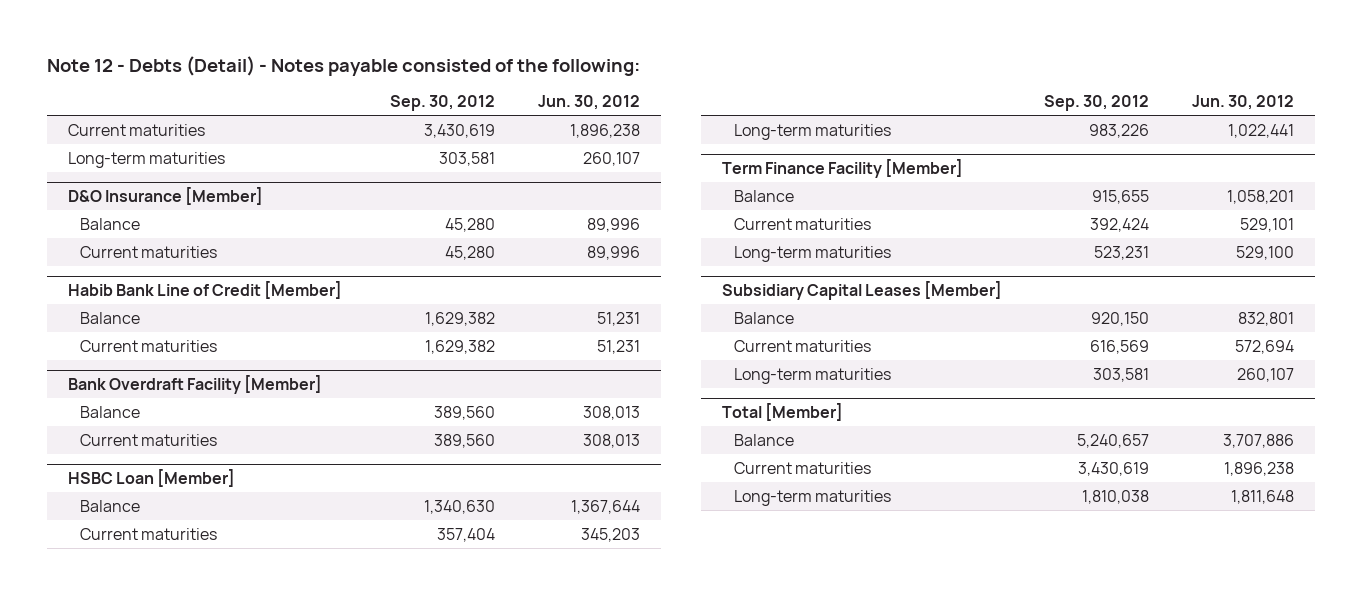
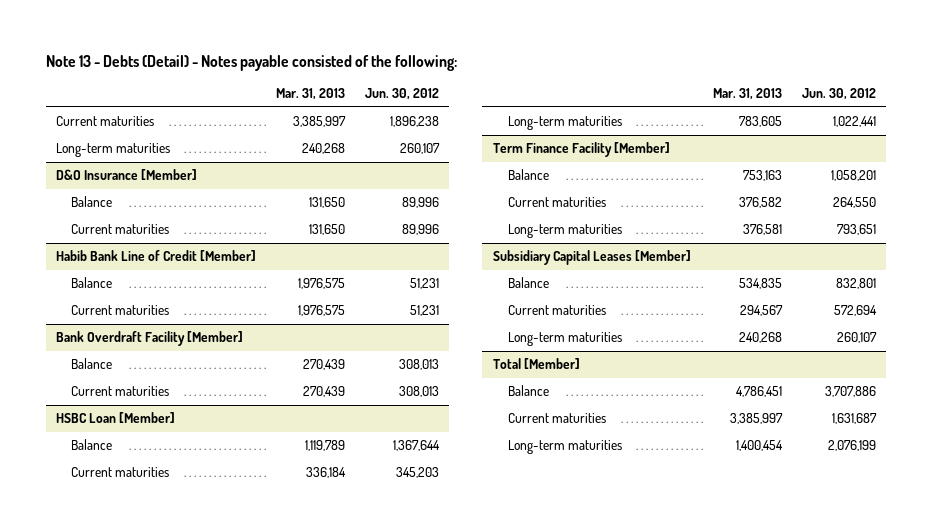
[46,55,640,76] Note 12 - Debts (Detail) - Notes payable consisted of the following: -> [45,54,457,71] Note 13 - Debts (Detail) - Notes payable consisted of the following:
[390,95,496,112] Sep. 30, 2012 -> none
none -> [276,88,346,101] Mar. 31, 2013
[1239,217,1294,232] 529,101 -> [832,197,876,209] 264,550
[1235,245,1294,260] 529,100 -> [836,224,876,236] 793,651
[1223,461,1294,476] 1,896,238 -> [831,413,877,425] 1,631,687
[1230,489,1294,504] 1,811,648 -> [827,440,876,452] 2,076,199

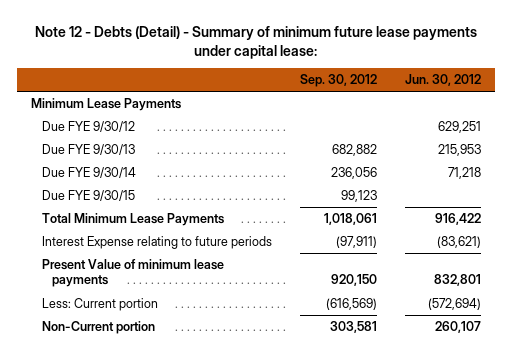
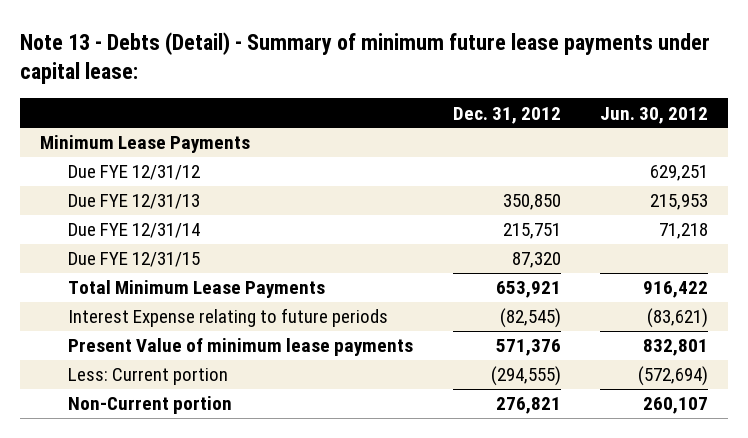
[35,25,478,59] Note 12 - Debts (Detail) - Summary of minimum future lease payments under capital lease: -> [20,31,711,85] Note 13 - Debts (Detail) - Summary of minimum future lease payments under capital lease:
[299,74,377,88] Sep. 30, 2012 -> none
none -> [452,106,561,124] Dec. 31, 2012
[41,121,135,133] Due FYE 9/30/12 -> [68,165,201,181] Due FYE 12/31/12
[41,144,135,156] Due FYE 9/30/13 -> [68,194,201,210] Due FYE 12/31/13
[41,167,136,179] Due FYE 9/30/14 -> [68,223,201,239] Due FYE 12/31/14
[41,190,135,202] Due FYE 9/30/15 -> [68,252,201,268] Due FYE 12/31/15

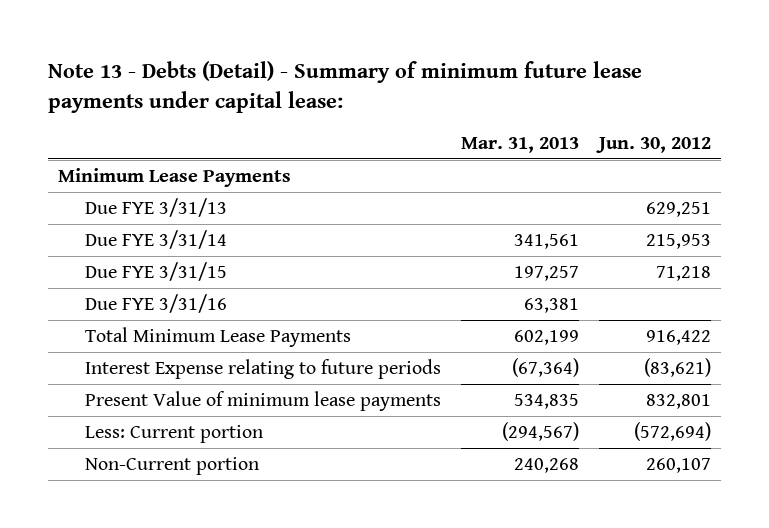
[452,106,561,124] Dec. 31, 2012 -> none
none -> [461,136,580,153] Mar. 31, 2013
[68,165,201,181] Due FYE 12/31/12 -> [85,197,228,217] Due FYE 3/31/13
[68,194,201,210] Due FYE 12/31/13 -> [85,229,228,249] Due FYE 3/31/14
[68,223,201,239] Due FYE 12/31/14 -> [85,261,228,281] Due FYE 3/31/15
[68,252,201,268] Due FYE 12/31/15 -> [85,293,228,313] Due FYE 3/31/16

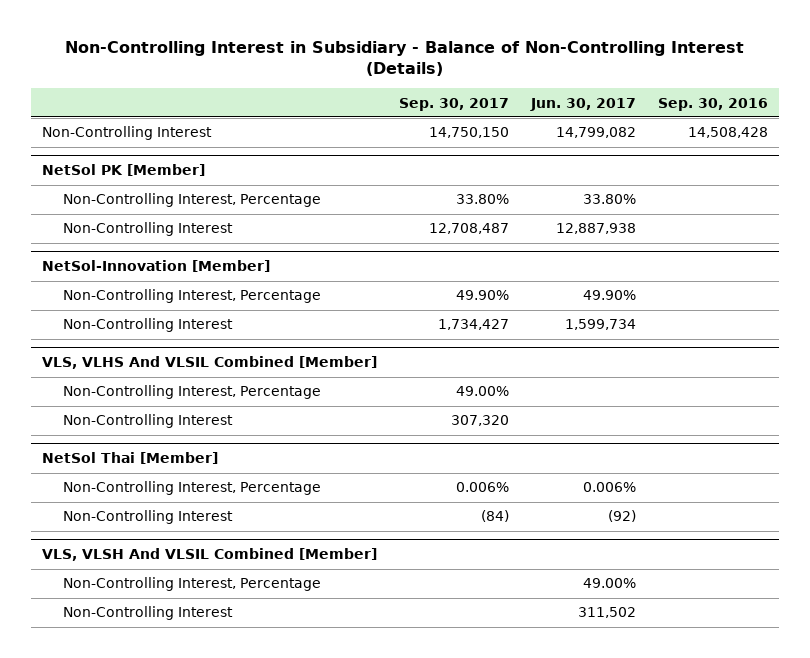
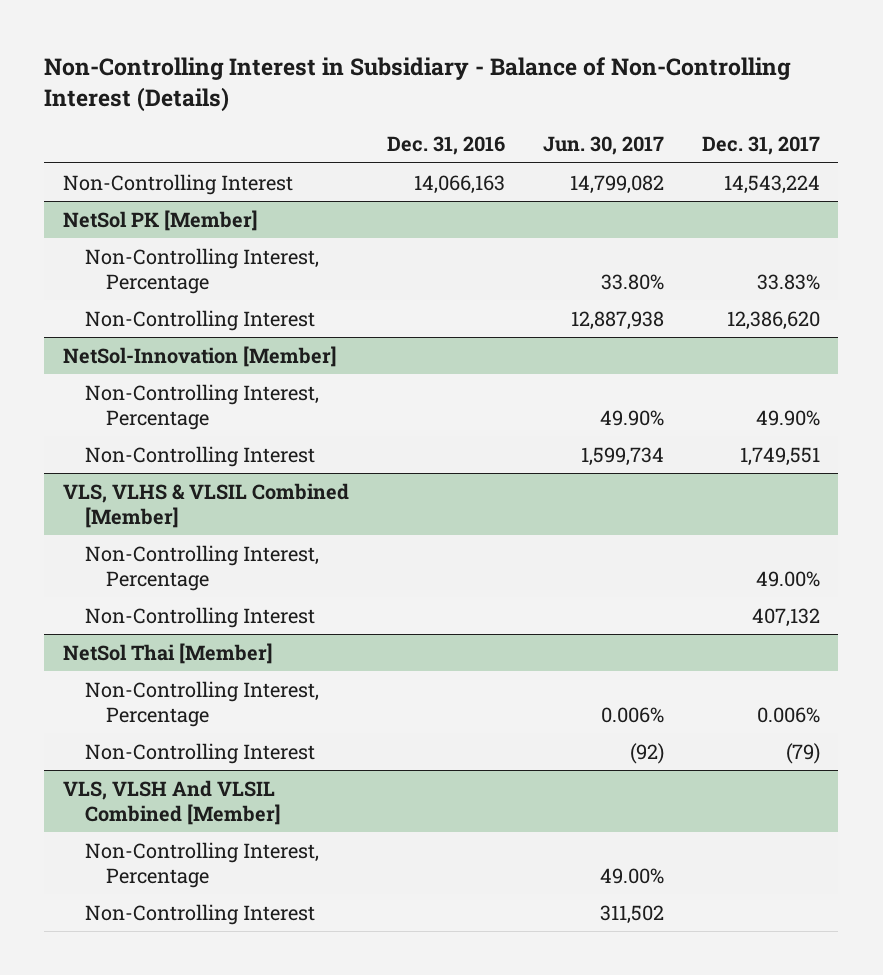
[399,97,510,111] Sep. 30, 2017 -> none
[658,97,769,111] Sep. 30, 2016 -> none
none -> [386,136,505,156] Dec. 31, 2016
none -> [701,136,820,156] Dec. 31, 2017
[42,356,378,370] VLS, VLHS And VLSIL Combined [Member] -> [63,482,350,528] VLS, VLHS & VLSIL Combined [Member]

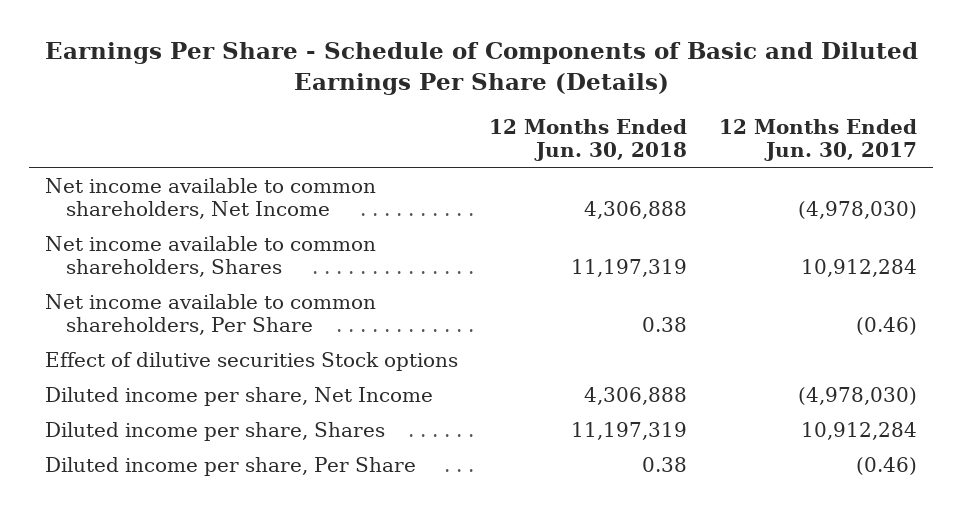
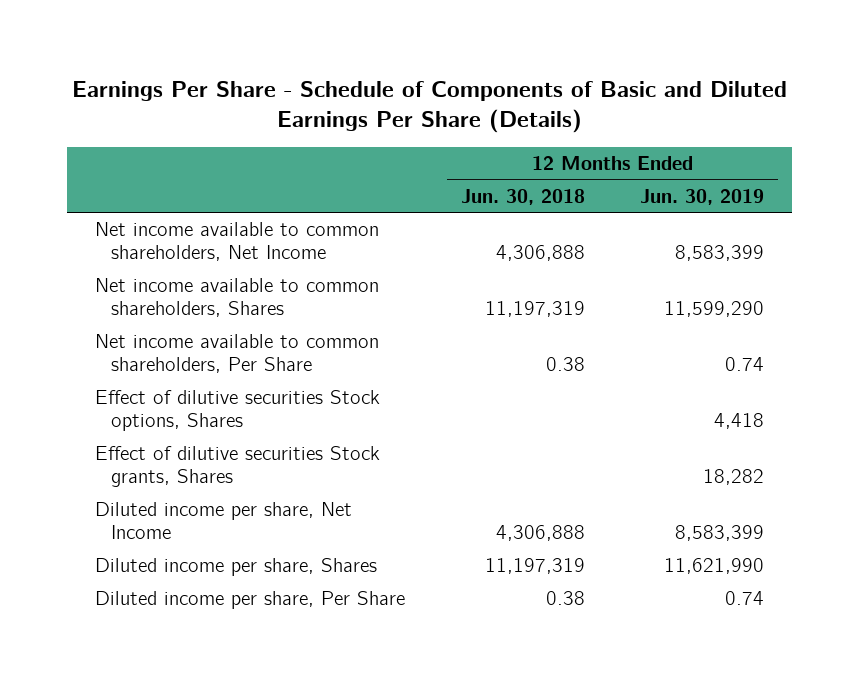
[719,118,918,162] 12 Months Ended Jun. 30, 2017 -> none
none -> [640,188,765,205] Jun. 30, 2019
[44,351,458,371] Effect of dilutive securities Stock options -> [94,390,380,432] Effect of dilutive securities Stock options, Shares
none -> [94,446,380,488] Effect of dilutive securities Stock grants, Shares

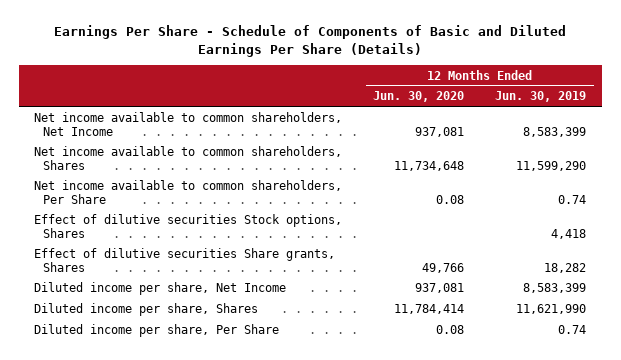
[460,188,585,205] Jun. 30, 2018 -> none
none -> [373,91,465,103] Jun. 30, 2020
[94,446,380,488] Effect of dilutive securities Stock grants, Shares -> [34,248,336,273] Effect of dilutive securities Share grants, Shares

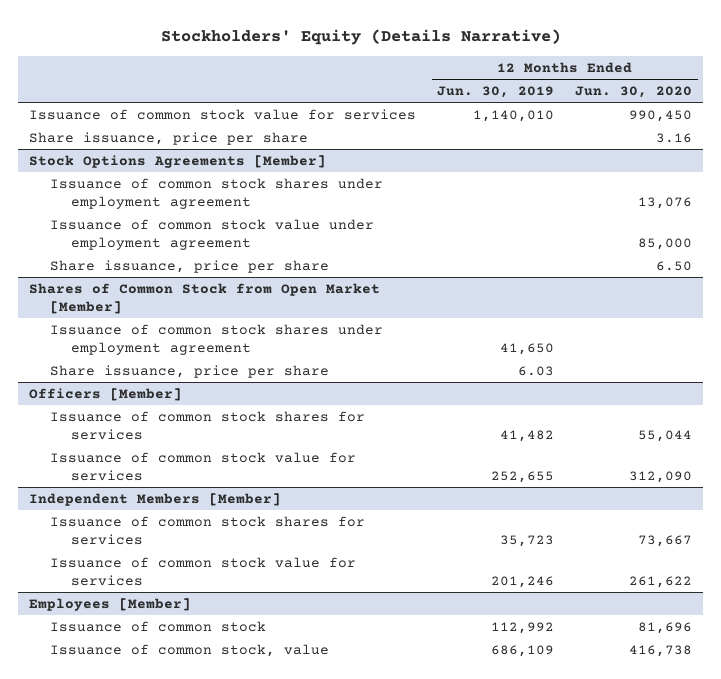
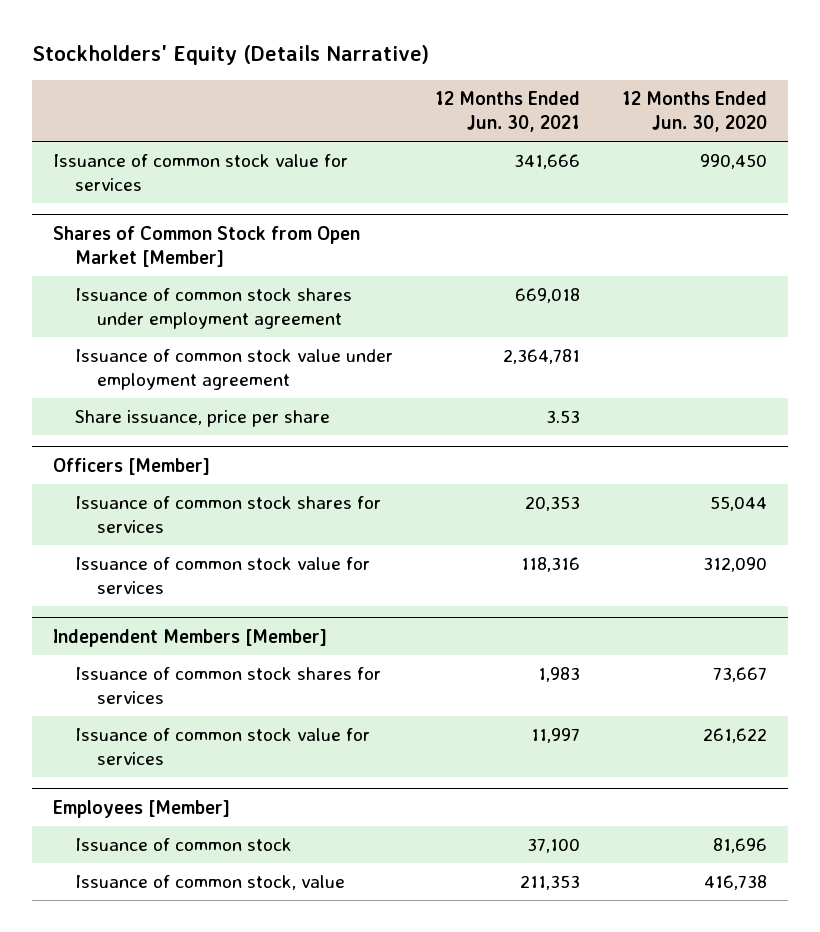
[437,86,555,99] Jun. 30, 2019 -> none
none -> [434,90,580,132] 12 Months Ended Jun. 30, 2021
[29,131,309,145] Share issuance, price per share -> none
[29,154,327,168] Stock Options Agreements [Member] -> none
[49,177,383,209] Issuance of common stock shares under employment agreement -> none
[49,218,374,250] Issuance of common stock value under employment agreement -> none
[49,259,329,273] Share issuance, price per share -> none
none -> [74,349,393,390] Issuance of common stock value under employment agreement

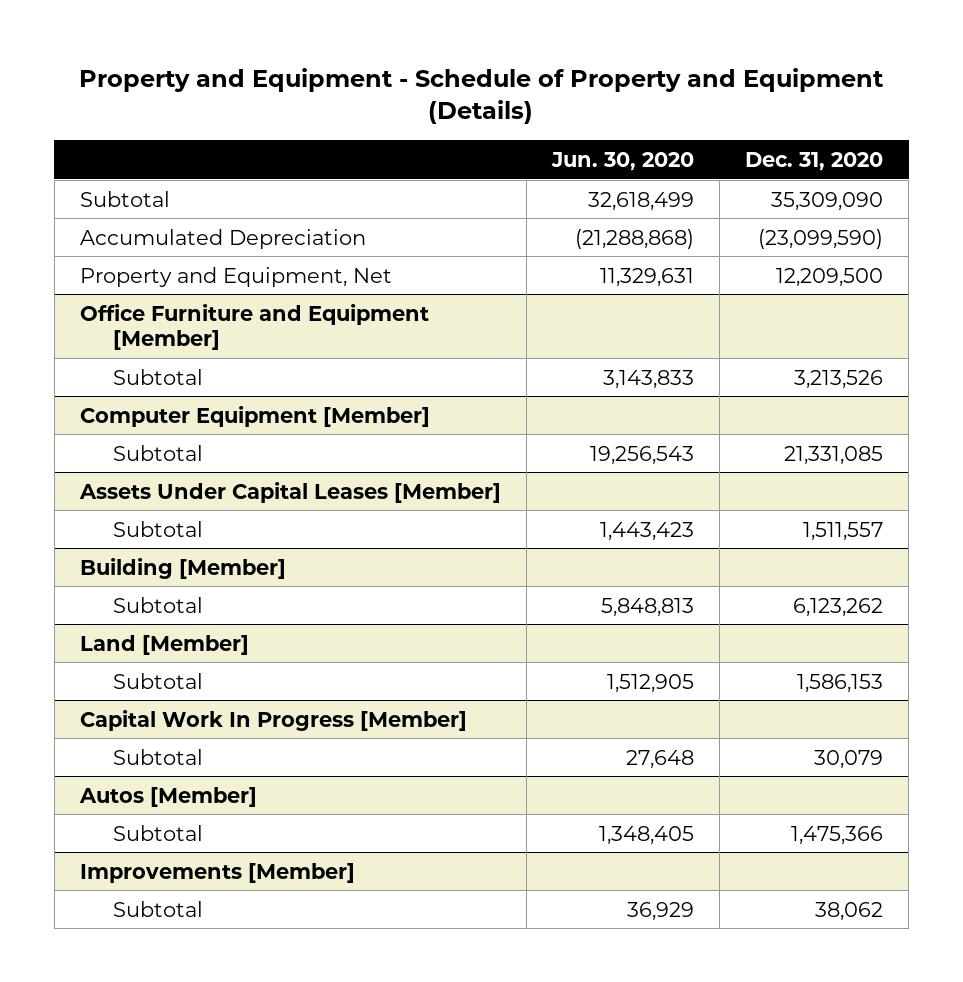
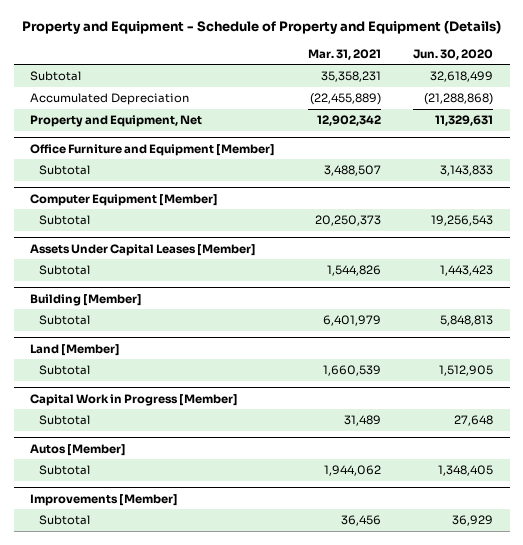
[745,151,884,171] Dec. 31, 2020 -> none
none -> [307,48,381,60] Mar. 31, 2021
[79,709,467,731] Capital Work In Progress [Member] -> [29,393,238,406] Capital Work in Progress [Member]

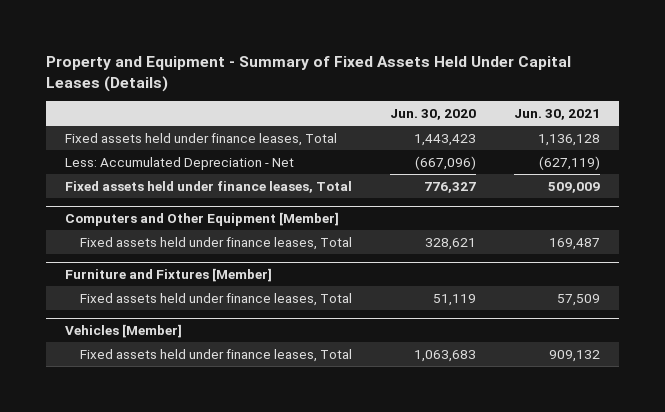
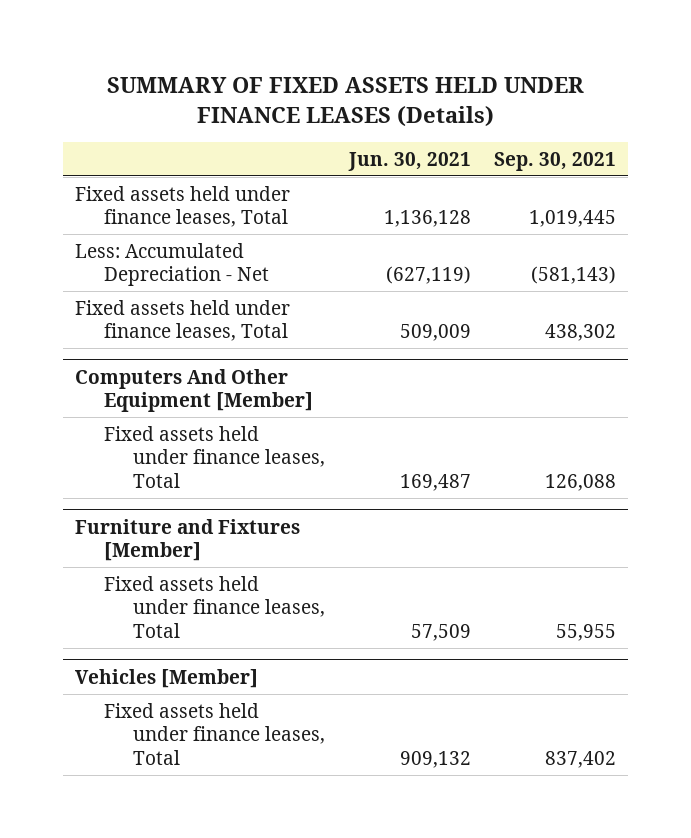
[46,56,572,92] Property and Equipment - Summary of Fixed Assets Held Under Capital Leases (Details) -> [106,77,584,127] SUMMARY OF FIXED ASSETS HELD UNDER FINANCE LEASES (Details)
[390,109,477,121] Jun. 30, 2020 -> none
none -> [494,151,617,171] Sep. 30, 2021
[65,212,340,227] Computers and Other Equipment [Member] -> [75,368,314,413] Computers And Other Equipment [Member]

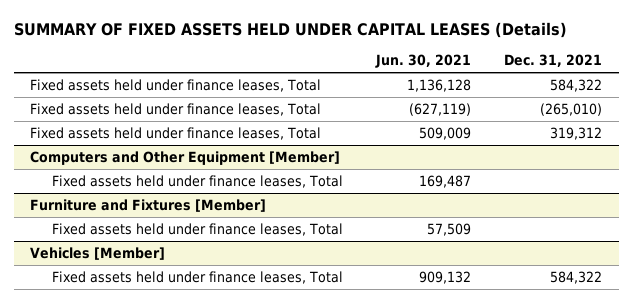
[106,77,584,127] SUMMARY OF FIXED ASSETS HELD UNDER FINANCE LEASES (Details) -> [13,21,567,38] SUMMARY OF FIXED ASSETS HELD UNDER CAPITAL LEASES (Details)
[494,151,617,171] Sep. 30, 2021 -> none
none -> [504,54,603,68] Dec. 31, 2021
[75,242,270,287] Less: Accumulated Depreciation - Net -> [30,102,322,116] Fixed assets held under finance leases, Total
[75,368,314,413] Computers And Other Equipment [Member] -> [30,150,341,165] Computers and Other Equipment [Member]

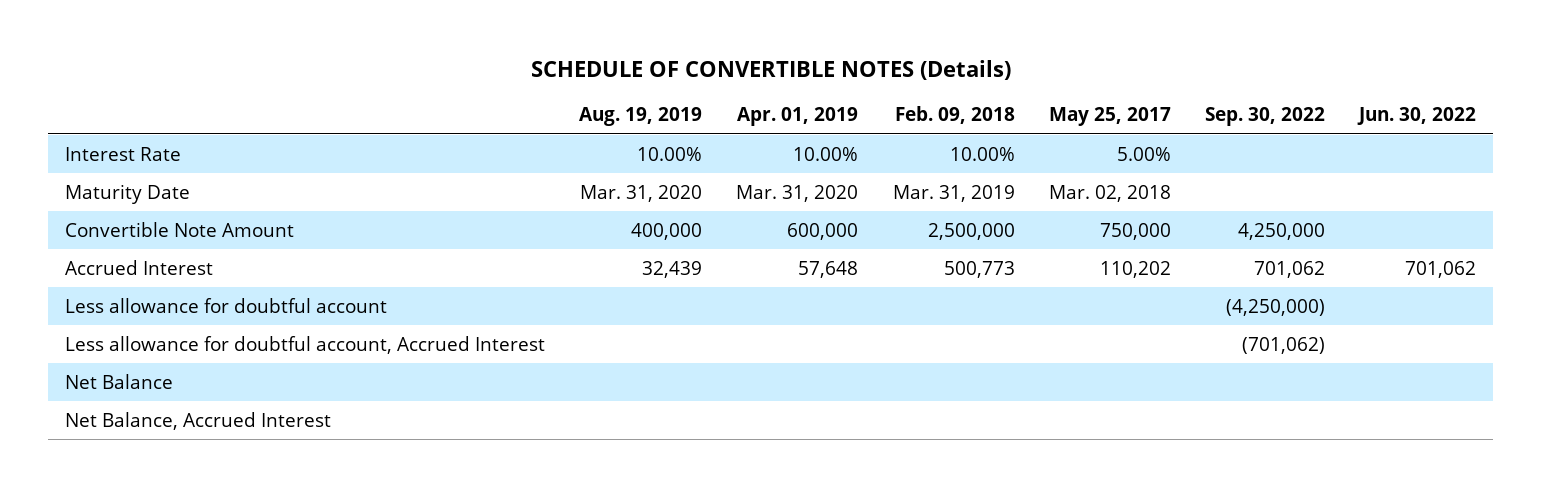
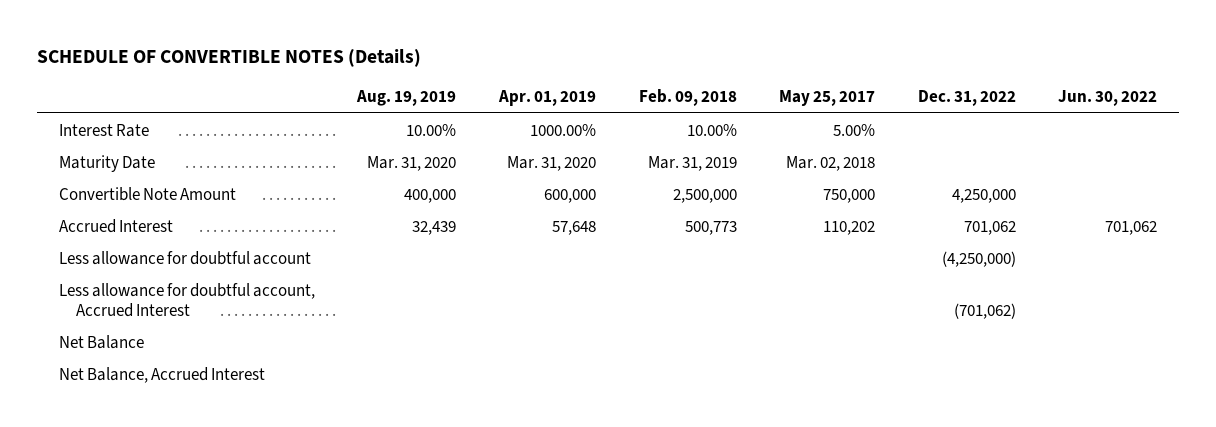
[1204,107,1325,127] Sep. 30, 2022 -> none
none -> [917,90,1016,107] Dec. 31, 2022
[793,146,859,161] 10.00% -> [529,123,596,136] 1000.00%

